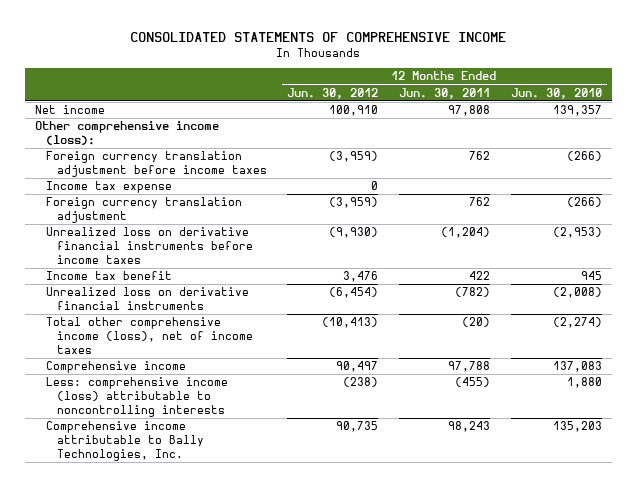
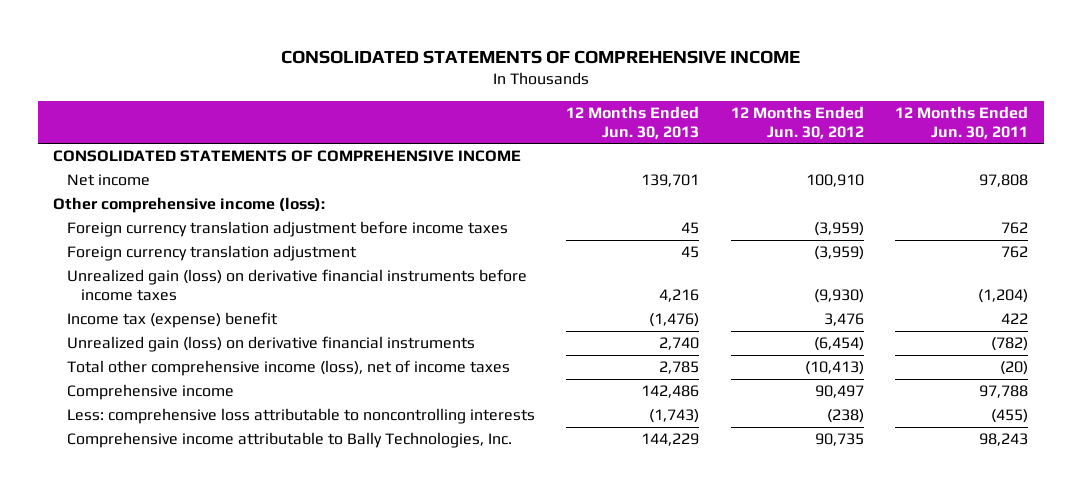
[510,87,602,99] Jun. 30, 2010 -> none
none -> [566,105,700,139] 12 Months Ended Jun. 30, 2013
none -> [53,150,522,163] CONSOLIDATED STATEMENTS OF COMPREHENSIVE INCOME
[45,181,172,194] Income tax expense -> none
[45,227,253,264] Unrealized loss on derivative financial instruments before income taxes -> [67,269,528,301] Unrealized gain (loss) on derivative financial instruments before income taxes
[45,271,172,281] Income tax benefit -> [67,312,279,329] Income tax (expense) benefit
[45,287,249,311] Unrealized loss on derivative financial instruments -> [67,336,476,353] Unrealized gain (loss) on derivative financial instruments
[45,377,228,417] Less: comprehensive income (loss) attributable to noncontrolling interests -> [67,408,536,425] Less: comprehensive loss attributable to noncontrolling interests

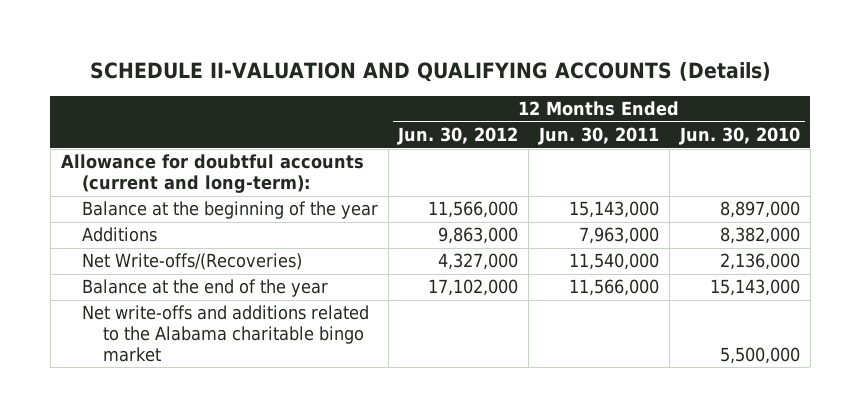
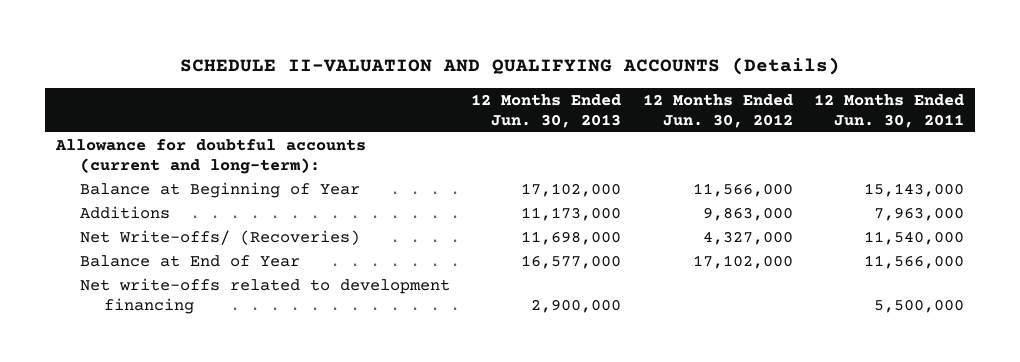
[678,127,800,146] Jun. 30, 2010 -> none
none -> [471,93,622,128] 12 Months Ended Jun. 30, 2013
[81,201,378,220] Balance at the beginning of the year -> [79,182,360,199] Balance at Beginning of Year
[81,305,369,362] Net write-offs and additions related to the Alabama charitable bingo market -> none
[81,253,302,271] Net Write-offs/(Recoveries) -> [79,230,360,246] Net Write-offs/ (Recoveries)
[81,279,328,298] Balance at the end of the year -> [79,255,300,268] Balance at End of Year
none -> [79,278,450,314] Net write-offs related to development financing

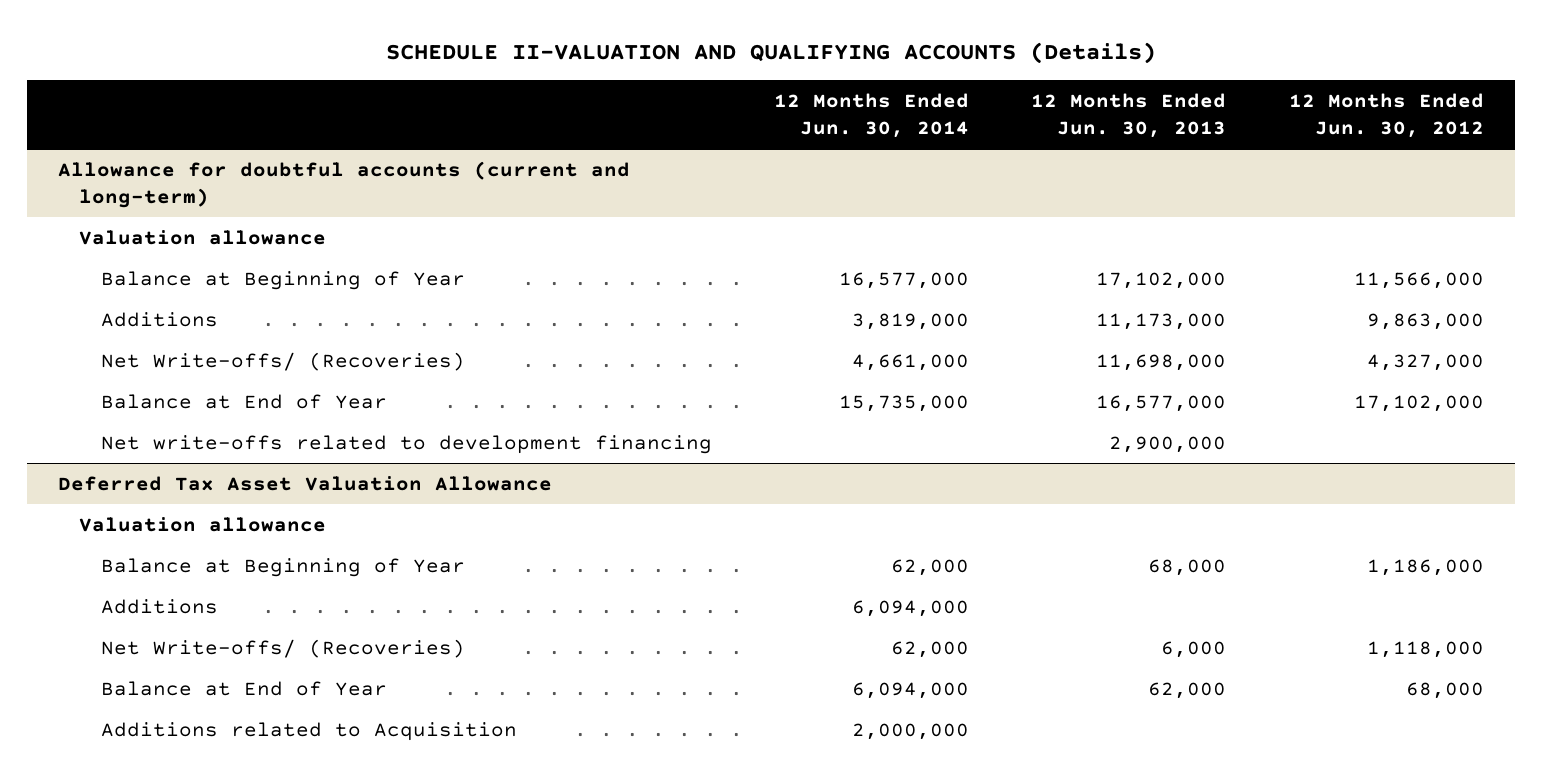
[814,93,965,128] 12 Months Ended Jun. 30, 2011 -> none
none -> [774,92,970,138] 12 Months Ended Jun. 30, 2014
none -> [57,160,630,208] Allowance for doubtful accounts (current and long-term)
[54,139,366,174] Allowance for doubtful accounts (current and long-term): -> [79,229,327,245] Valuation allowance
none -> [57,475,552,491] Deferred Tax Asset Valuation Allowance
none -> [79,516,327,532] Valuation allowance
none -> [101,557,466,577] Balance at Beginning of Year
none -> [101,598,219,614] Additions
none -> [101,638,466,658] Net Write-offs/ (Recoveries)
none -> [101,680,388,696] Balance at End of Year
none -> [101,721,518,741] Additions related to Acquisition

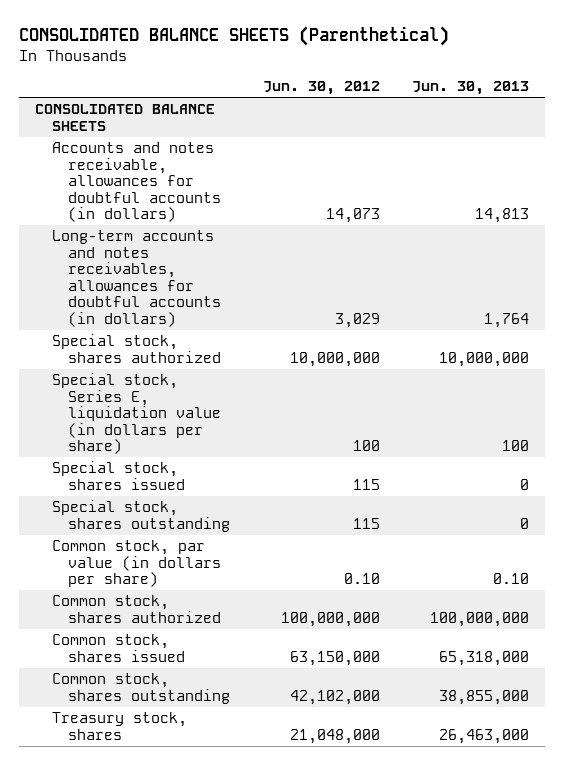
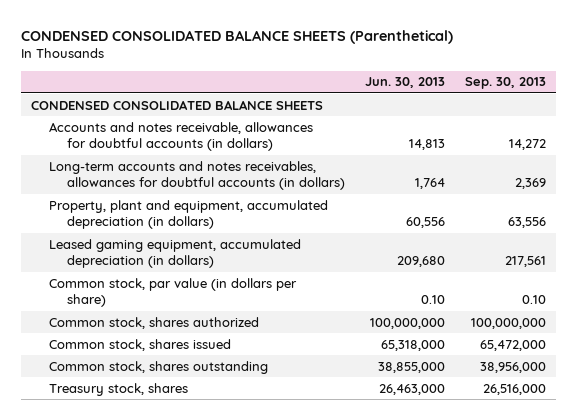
[19,26,450,47] CONSOLIDATED BALANCE SHEETS (Parenthetical) -> [20,29,453,44] CONDENSED CONSOLIDATED BALANCE SHEETS (Parenthetical)
[262,81,380,96] Jun. 30, 2012 -> none
none -> [465,77,547,90] Sep. 30, 2013
[35,104,216,131] CONSOLIDATED BALANCE SHEETS -> [30,99,323,110] CONDENSED CONSOLIDATED BALANCE SHEETS
[51,334,222,363] Special stock, shares authorized -> none
[51,373,222,455] Special stock, Series E, liquidation value (in dollars per share) -> none
[51,461,186,490] Special stock, shares issued -> none
[51,500,231,532] Special stock, shares outstanding -> none
none -> [48,199,328,229] Property, plant and equipment, accumulated depreciation (in dollars)
none -> [48,238,301,268] Leased gaming equipment, accumulated depreciation (in dollars)

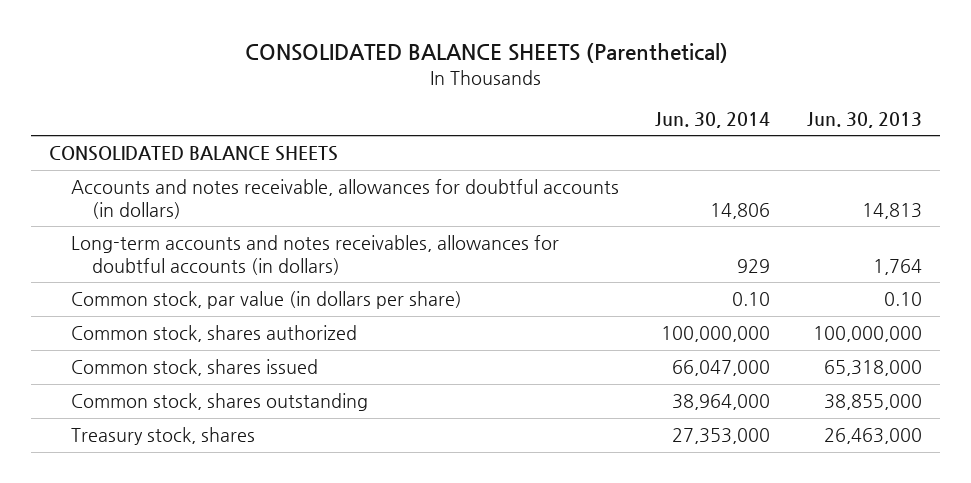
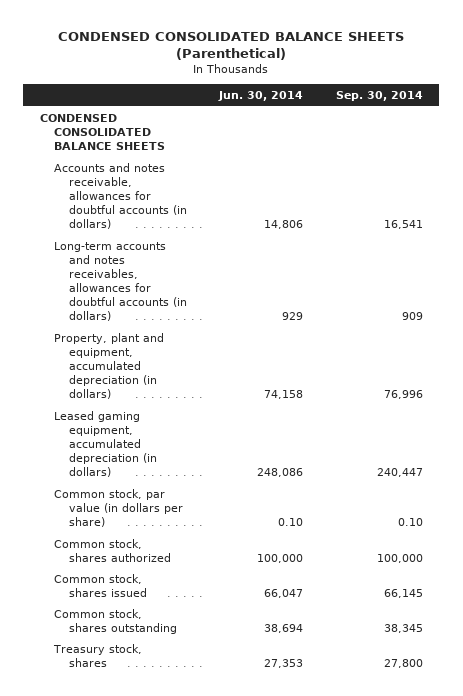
[244,43,728,64] CONSOLIDATED BALANCE SHEETS (Parenthetical) -> [58,31,405,61] CONDENSED CONSOLIDATED BALANCE SHEETS (Parenthetical)
[806,111,922,128] Jun. 30, 2013 -> none
none -> [335,91,423,102] Sep. 30, 2014
[49,146,339,162] CONSOLIDATED BALANCE SHEETS -> [39,113,166,150] CONDENSED CONSOLIDATED BALANCE SHEETS
none -> [54,332,165,399] Property, plant and equipment, accumulated depreciation (in dollars)
none -> [54,410,157,477] Leased gaming equipment, accumulated depreciation (in dollars)
[661,326,771,343] 100,000,000 -> [257,553,304,563] 100,000
[672,360,771,377] 66,047,000 -> [264,588,304,598] 66,047
[672,394,771,411] 38,964,000 -> [264,623,304,633] 38,694
[672,428,771,445] 27,353,000 -> [264,658,304,668] 27,353

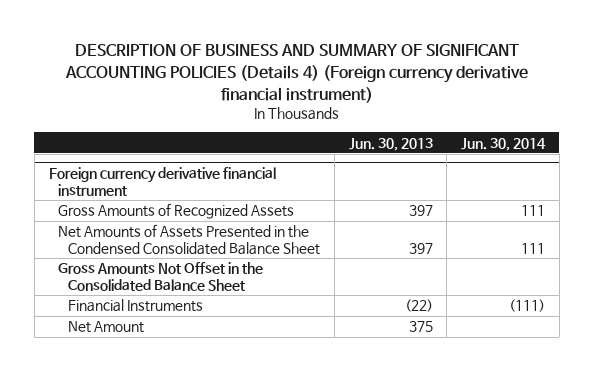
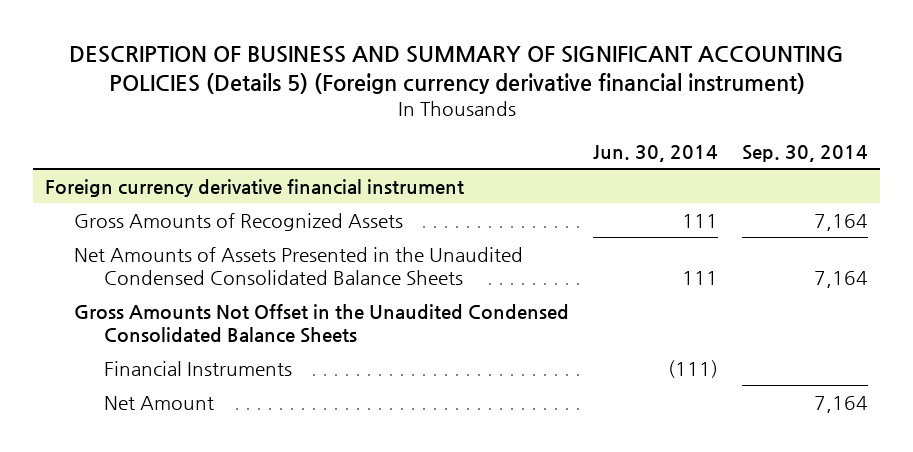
[64,44,528,103] DESCRIPTION OF BUSINESS AND SUMMARY OF SIGNIFICANT ACCOUNTING POLICIES (Details 4) (Foreign currency derivative financial instrument) -> [68,46,844,95] DESCRIPTION OF BUSINESS AND SUMMARY OF SIGNIFICANT ACCOUNTING POLICIES (Details 5) (Foreign currency derivative financial instrument)
[348,137,433,151] Jun. 30, 2013 -> none
none -> [742,144,869,162] Sep. 30, 2014
[58,224,321,256] Net Amounts of Assets Presented in the Condensed Consolidated Balance Sheet -> [74,246,524,285] Net Amounts of Assets Presented in the Unaudited Condensed Consolidated Balance Sheets
[58,262,264,292] Gross Amounts Not Offset in the Consolidated Balance Sheet -> [74,303,570,343] Gross Amounts Not Offset in the Unaudited Condensed Consolidated Balance Sheets

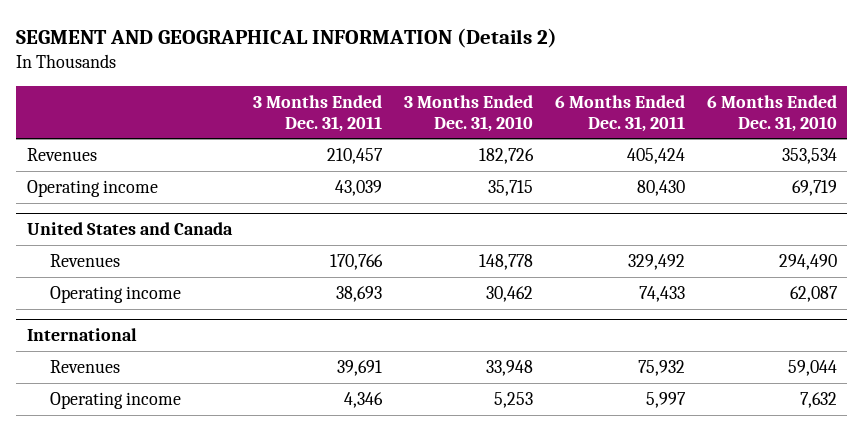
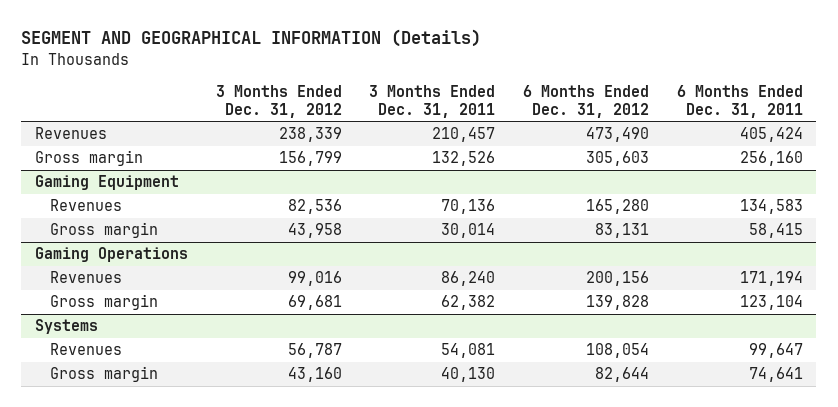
[15,27,557,48] SEGMENT AND GEOGRAPHICAL INFORMATION (Details 2) -> [21,29,482,48] SEGMENT AND GEOGRAPHICAL INFORMATION (Details)
[404,94,534,132] 3 Months Ended Dec. 31, 2010 -> none
[706,94,837,132] 6 Months Ended Dec. 31, 2010 -> none
none -> [215,84,342,118] 3 Months Ended Dec. 31, 2012
none -> [522,84,649,118] 6 Months Ended Dec. 31, 2012
[26,179,158,197] Operating income -> none
[26,222,233,236] United States and Canada -> none
[50,285,182,303] Operating income -> none
[26,328,137,342] International -> none
[50,391,182,409] Operating income -> none
none -> [34,150,143,167] Gross margin
none -> [34,175,179,191] Gaming Equipment
[330,253,384,270] 170,766 -> [441,199,496,215] 70,136
[627,253,685,270] 329,492 -> [739,199,803,215] 134,583
none -> [50,222,159,239] Gross margin
none -> [34,247,188,263] Gaming Operations
[337,359,383,376] 39,691 -> [441,271,496,287] 86,240
[637,359,685,376] 75,932 -> [739,271,803,287] 171,194
none -> [50,294,159,311] Gross margin
none -> [34,319,98,335] Systems
none -> [50,343,123,356] Revenues
none -> [50,366,159,383] Gross margin

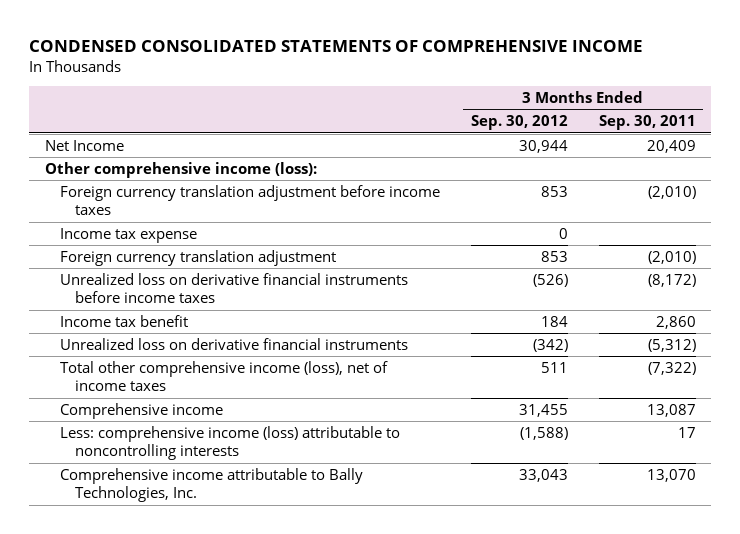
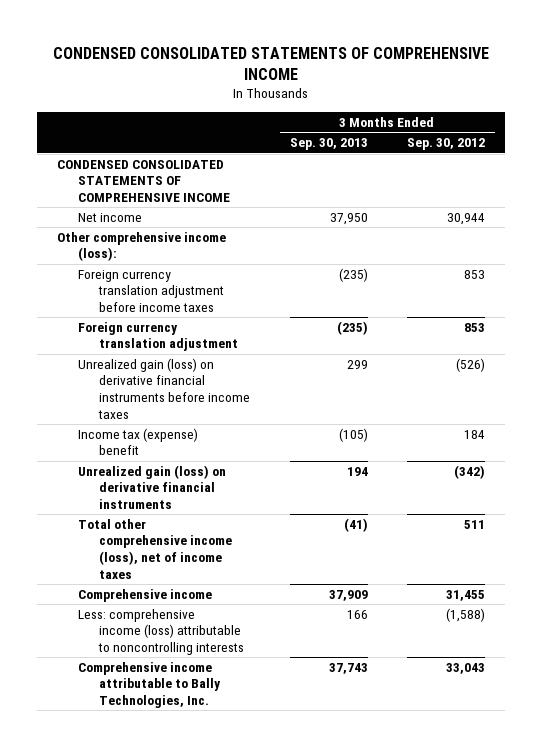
[598,115,696,131] Sep. 30, 2011 -> none
none -> [289,138,368,151] Sep. 30, 2013
none -> [57,159,231,203] CONDENSED CONSOLIDATED STATEMENTS OF COMPREHENSIVE INCOME
[44,139,124,151] Net Income -> [78,212,143,222] Net income
[59,227,197,243] Income tax expense -> none
[59,272,408,304] Unrealized loss on derivative financial instruments before income taxes -> [78,357,251,419] Unrealized gain (loss) on derivative financial instruments before income taxes
[59,314,188,327] Income tax benefit -> [78,427,199,456] Income tax (expense) benefit
[59,337,408,350] Unrealized loss on derivative financial instruments -> [78,464,227,510] Unrealized gain (loss) on derivative financial instruments

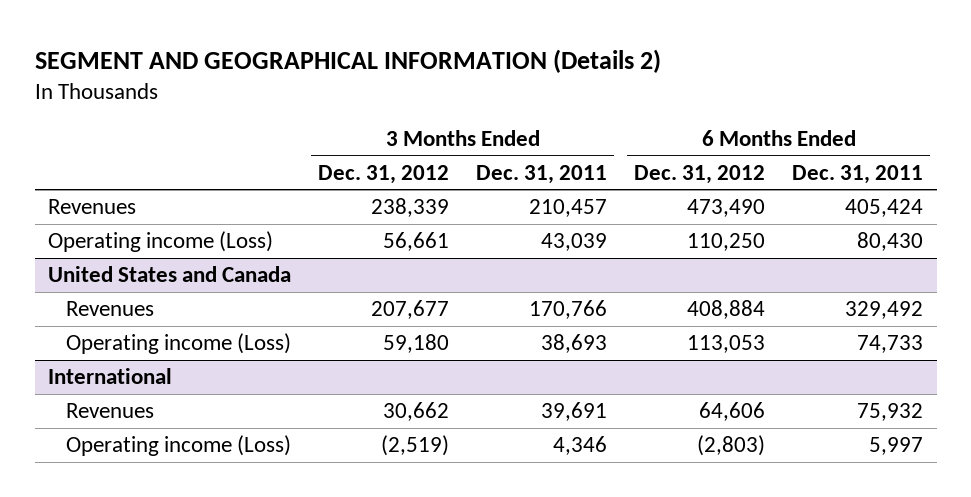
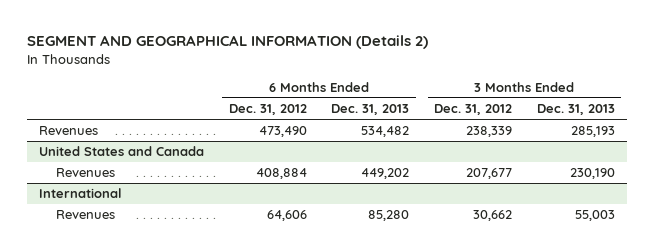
[476,164,608,184] Dec. 31, 2011 -> none
[792,164,924,184] Dec. 31, 2011 -> none
none -> [331,104,410,116] Dec. 31, 2013
none -> [536,104,615,116] Dec. 31, 2013
[48,231,274,253] Operating income (Loss) -> none
[65,333,291,355] Operating income (Loss) -> none
[65,435,291,457] Operating income (Loss) -> none

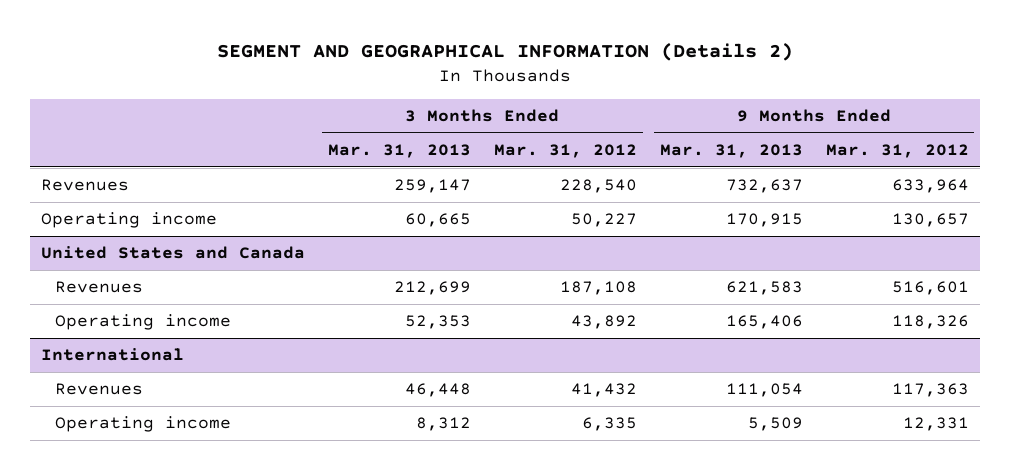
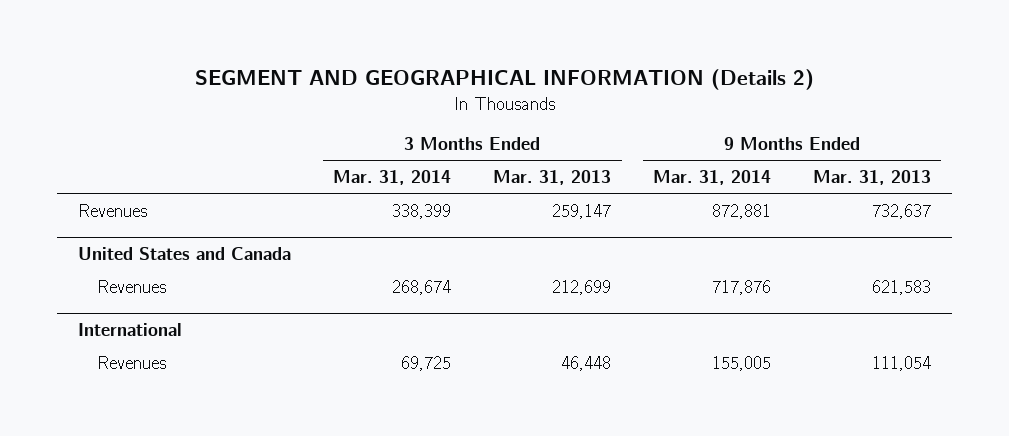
[493,144,637,159] Mar. 31, 2012 -> none
[825,144,969,159] Mar. 31, 2012 -> none
none -> [333,170,452,186] Mar. 31, 2014
none -> [653,170,772,186] Mar. 31, 2014
[41,212,218,229] Operating income -> none
[55,314,232,331] Operating income -> none
[55,416,232,433] Operating income -> none

